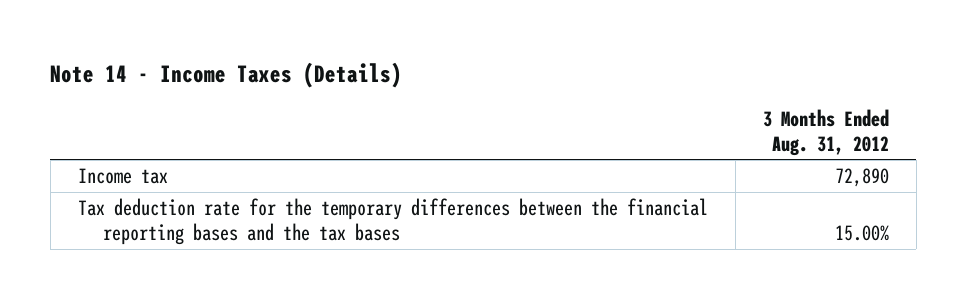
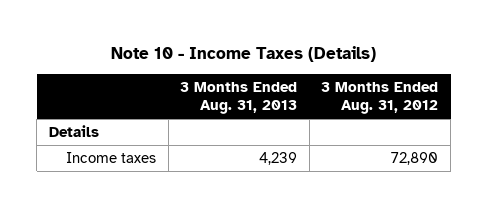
[50,62,403,89] Note 14 - Income Taxes (Details) -> [110,46,376,63] Note 10 - Income Taxes (Details)
none -> [180,81,298,114] 3 Months Ended Aug. 31, 2013
[77,198,708,245] Tax deduction rate for the temporary differences between the financial reporting bases and the tax bases -> none
none -> [48,125,99,138] Details
[77,168,168,185] Income tax -> [66,152,157,164] Income taxes

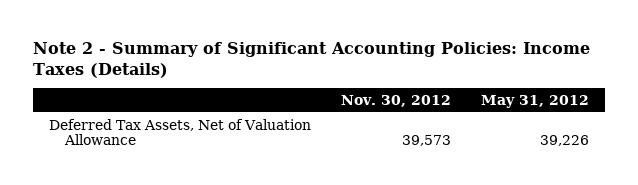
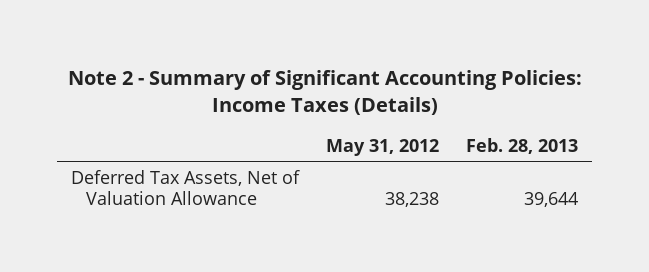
[340,94,451,107] Nov. 30, 2012 -> none
none -> [466,137,579,154] Feb. 28, 2013
[540,135,590,147] 39,226 -> [385,192,440,208] 38,238

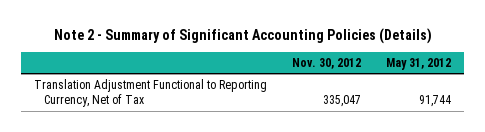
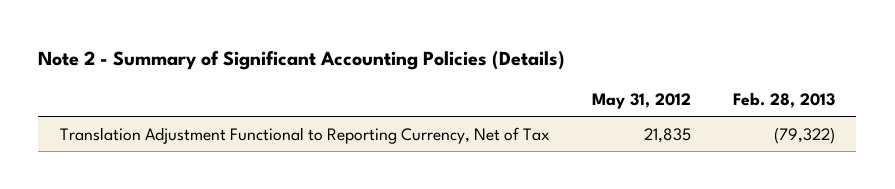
[292,58,362,70] Nov. 30, 2012 -> none
none -> [732,92,835,109] Feb. 28, 2013
[419,95,452,108] 91,744 -> [643,127,691,143] 21,835

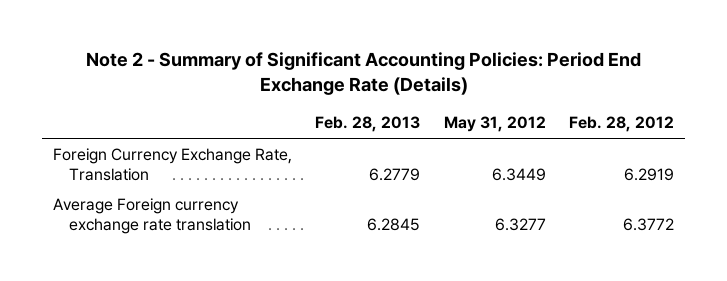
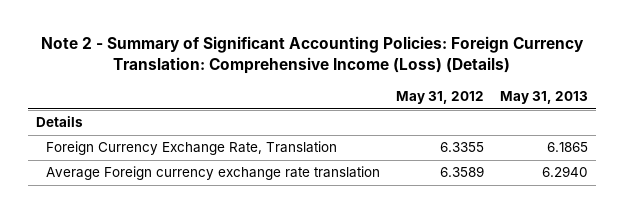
[85,52,641,96] Note 2 - Summary of Significant Accounting Policies: Period End Exchange Rate (Details) -> [41,36,585,75] Note 2 - Summary of Significant Accounting Policies: Foreign Currency Translation: Comprehensive Income (Loss) (Details)
[315,116,421,133] Feb. 28, 2013 -> none
[568,116,674,133] Feb. 28, 2012 -> none
none -> [500,90,589,104] May 31, 2013
none -> [36,116,84,128] Details
[491,167,546,181] 6.3449 -> [440,142,485,153] 6.3355
[494,217,546,231] 6.3277 -> [440,166,485,178] 6.3589

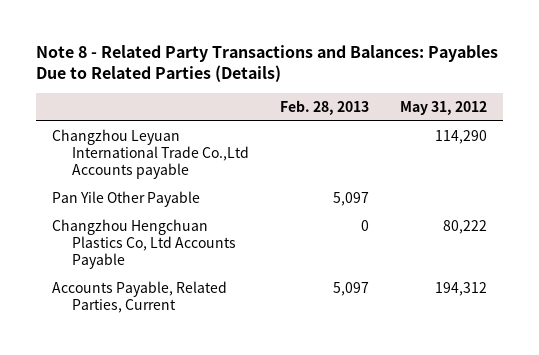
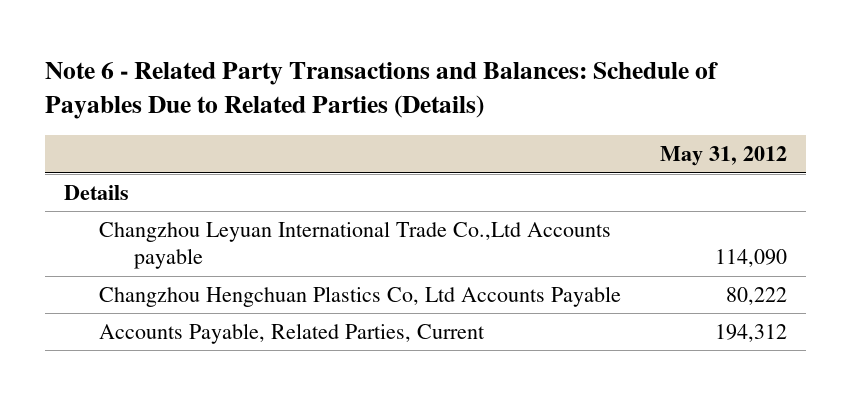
[36,44,499,83] Note 8 - Related Party Transactions and Balances: Payables Due to Related Parties (Details) -> [44,62,718,120] Note 6 - Related Party Transactions and Balances: Schedule of Payables Due to Related Parties (Details)
[280,100,370,116] Feb. 28, 2013 -> none
[52,190,201,207] Pan Yile Other Payable -> none
none -> [64,184,130,200] Details
[435,129,488,144] 114,290 -> [714,249,787,268] 114,090

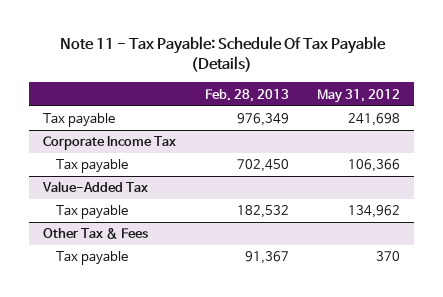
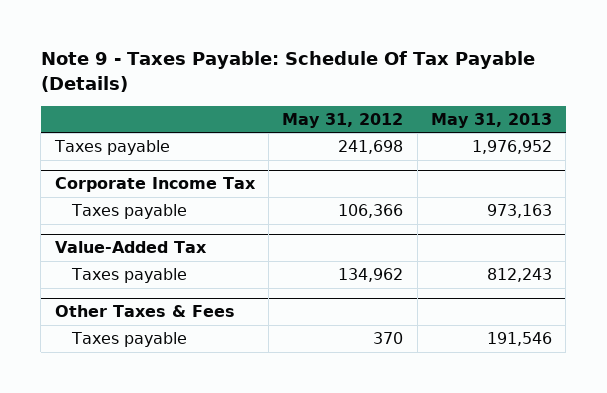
[59,36,386,73] Note 11 - Tax Payable: Schedule Of Tax Payable (Details) -> [40,51,535,92] Note 9 - Taxes Payable: Schedule Of Tax Payable (Details)
[204,88,289,102] Feb. 28, 2013 -> none
none -> [430,112,552,128] May 31, 2013
[43,113,116,128] Tax payable -> [53,140,170,156] Taxes payable
[56,159,129,174] Tax payable -> [71,204,188,220] Taxes payable
[56,205,129,220] Tax payable -> [71,268,188,284] Taxes payable
[43,228,149,240] Other Tax & Fees -> [54,305,235,318] Other Taxes & Fees
[56,251,129,266] Tax payable -> [71,332,188,348] Taxes payable

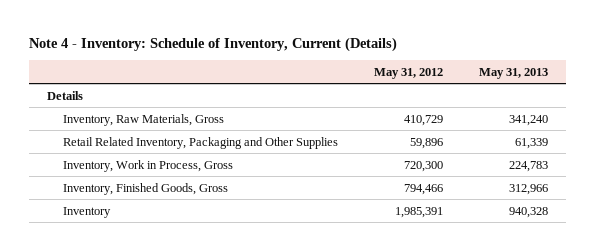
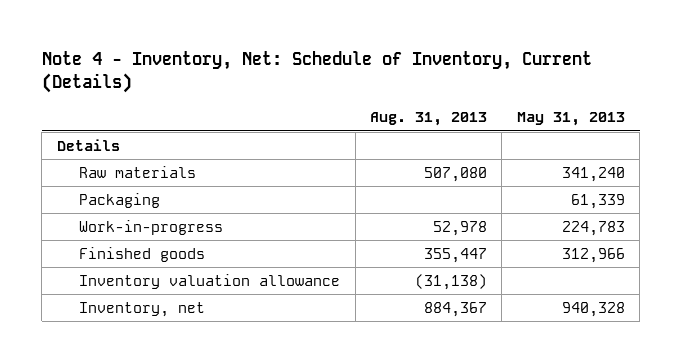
[28,37,397,53] Note 4 - Inventory: Schedule of Inventory, Current (Details) -> [41,51,592,94] Note 4 - Inventory, Net: Schedule of Inventory, Current (Details)
[373,67,443,79] May 31, 2012 -> none
none -> [370,112,488,127] Aug. 31, 2013
[62,113,224,126] Inventory, Raw Materials, Gross -> [79,165,197,178] Raw materials
[62,136,338,149] Retail Related Inventory, Packaging and Other Supplies -> [79,192,161,208] Packaging
[62,159,233,172] Inventory, Work in Process, Gross -> [79,219,224,235] Work-in-progress
[62,182,228,195] Inventory, Finished Goods, Gross -> [79,246,206,262] Finished goods
none -> [79,273,341,289] Inventory valuation allowance
[62,206,111,218] Inventory -> [79,301,206,317] Inventory, net

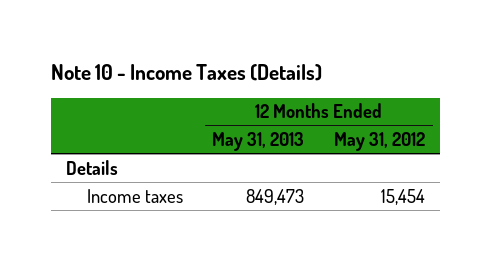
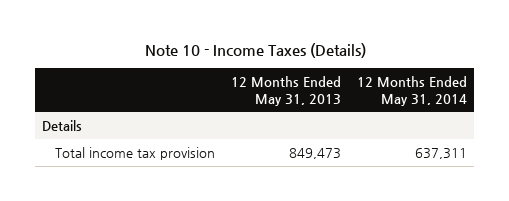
[334,132,426,152] May 31, 2012 -> none
none -> [356,76,467,106] 12 Months Ended May 31, 2014
[86,188,183,203] Income taxes -> [55,146,216,160] Total income tax provision

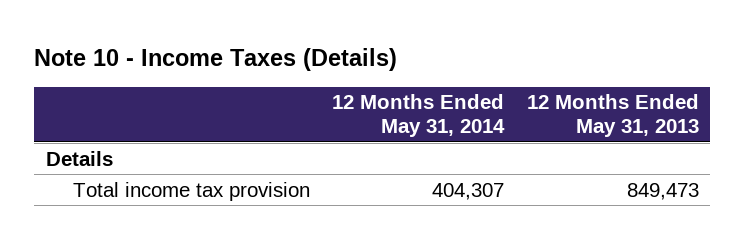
[414,147,467,159] 637,311 -> [432,182,505,200] 404,307

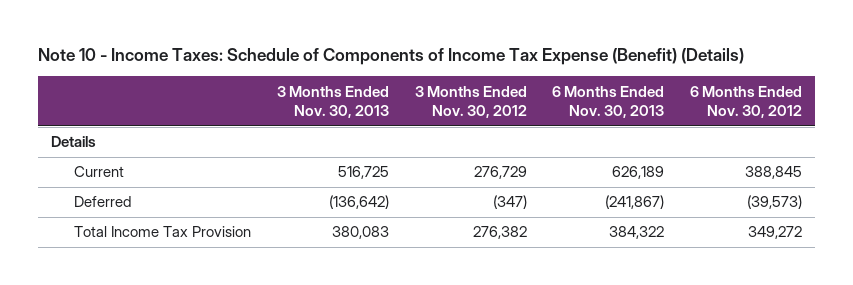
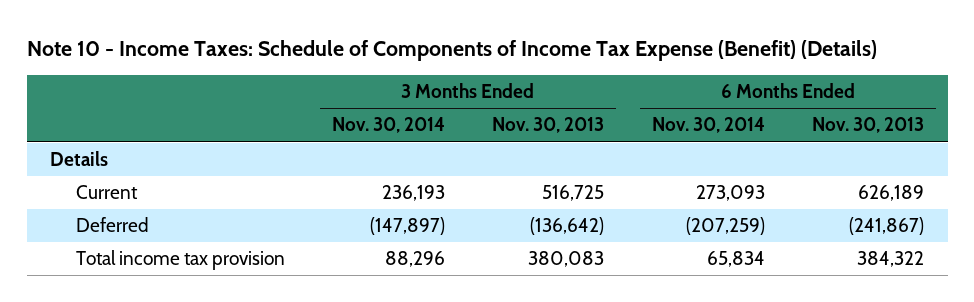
[414,85,527,119] 3 Months Ended Nov. 30, 2012 -> none
[690,85,803,119] 6 Months Ended Nov. 30, 2012 -> none
none -> [331,117,445,134] Nov. 30, 2014
none -> [651,117,765,134] Nov. 30, 2014
[74,226,252,238] Total Income Tax Provision -> [75,250,285,271] Total income tax provision

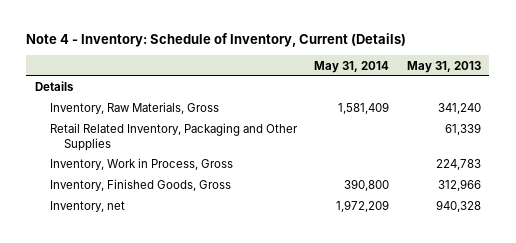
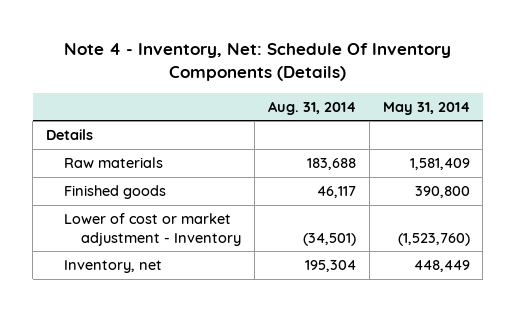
[26,32,407,47] Note 4 - Inventory: Schedule of Inventory, Current (Details) -> [63,43,451,82] Note 4 - Inventory, Net: Schedule Of Inventory Components (Details)
[406,60,481,73] May 31, 2013 -> none
none -> [267,100,356,115] Aug. 31, 2014
[49,123,298,151] Retail Related Inventory, Packaging and Other Supplies -> none
[49,158,233,171] Inventory, Work in Process, Gross -> none
[49,102,219,115] Inventory, Raw Materials, Gross -> [63,157,163,169] Raw materials
[49,179,231,192] Inventory, Finished Goods, Gross -> [63,185,166,200] Finished goods
none -> [63,213,242,246] Lower of cost or market adjustment - Inventory
[336,200,390,213] 1,972,209 -> [413,260,470,273] 448,449

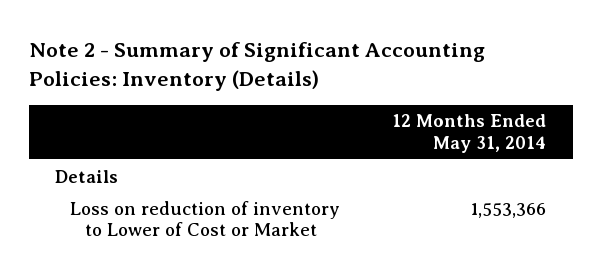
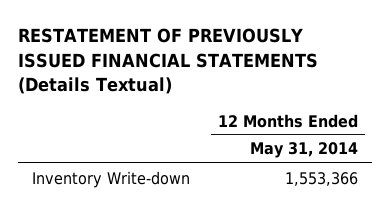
[28,42,485,92] Note 2 - Summary of Significant Accounting Policies: Inventory (Details) -> [17,28,318,95] RESTATEMENT OF PREVIOUSLY ISSUED FINANCIAL STATEMENTS (Details Textual)
[54,169,118,183] Details -> none
[69,200,340,237] Loss on reduction of inventory to Lower of Cost or Market -> [31,170,190,188] Inventory Write-down

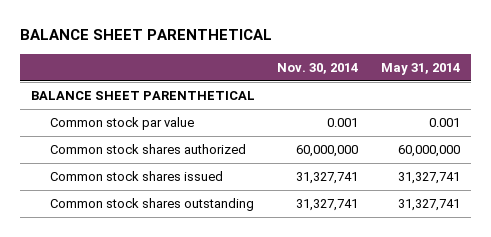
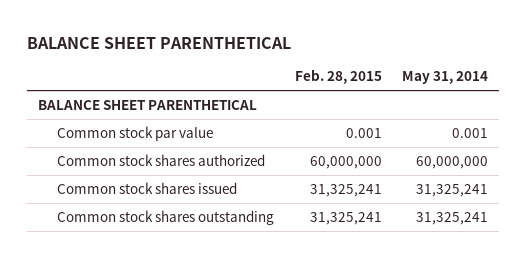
[277,62,359,74] Nov. 30, 2014 -> none
none -> [294,69,382,85] Feb. 28, 2015
[397,172,460,185] 31,327,741 -> [416,183,489,197] 31,325,241
[397,199,460,212] 31,327,741 -> [416,211,489,225] 31,325,241

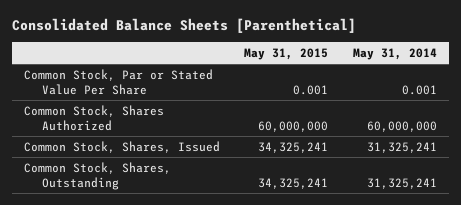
[27,36,292,49] BALANCE SHEET PARENTHETICAL -> [11,18,356,34] Consolidated Balance Sheets [Parenthetical]
[294,69,382,85] Feb. 28, 2015 -> none
none -> [244,48,329,61] May 31, 2015
[37,99,257,110] BALANCE SHEET PARENTHETICAL -> none
[57,125,214,141] Common stock par value -> [23,68,213,95] Common Stock, Par or Stated Value Per Share
[57,153,266,166] Common stock shares authorized -> [23,104,164,131] Common Stock, Shares Authorized
[57,181,238,194] Common stock shares issued -> [23,140,220,153] Common Stock, Shares, Issued
[57,209,275,225] Common stock shares outstanding -> [23,161,171,190] Common Stock, Shares, Outstanding

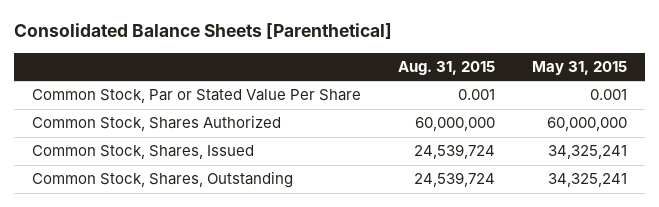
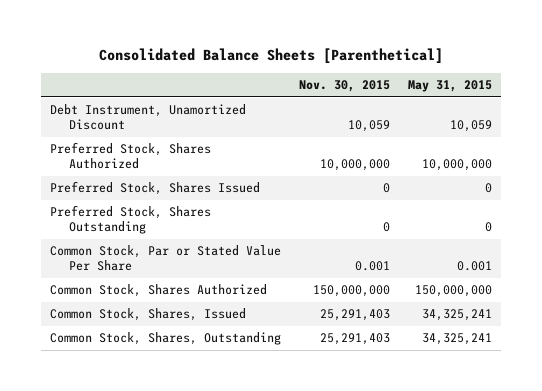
[398,60,496,75] Aug. 31, 2015 -> none
none -> [298,80,390,93] Nov. 30, 2015
none -> [49,104,246,131] Debt Instrument, Unamortized Discount
none -> [49,142,211,170] Preferred Stock, Shares Authorized
none -> [49,181,260,196] Preferred Stock, Shares Issued
none -> [49,205,211,235] Preferred Stock, Shares Outstanding
[546,117,627,132] 60,000,000 -> [415,285,493,298] 150,000,000

